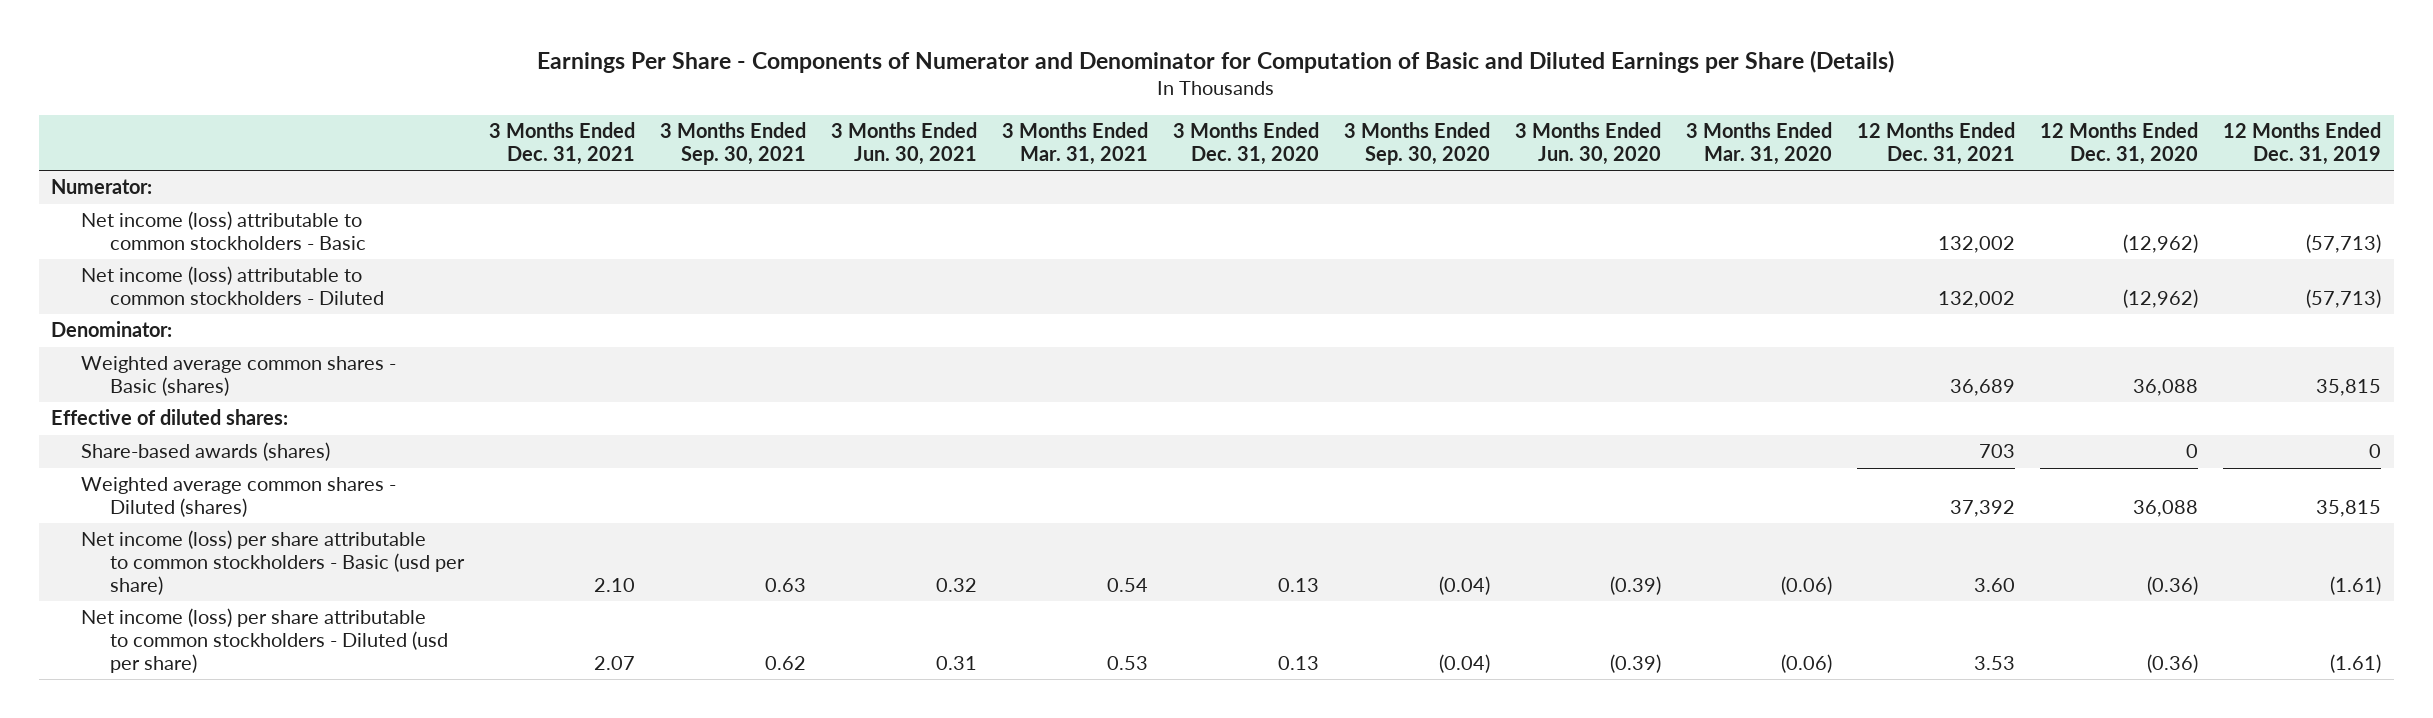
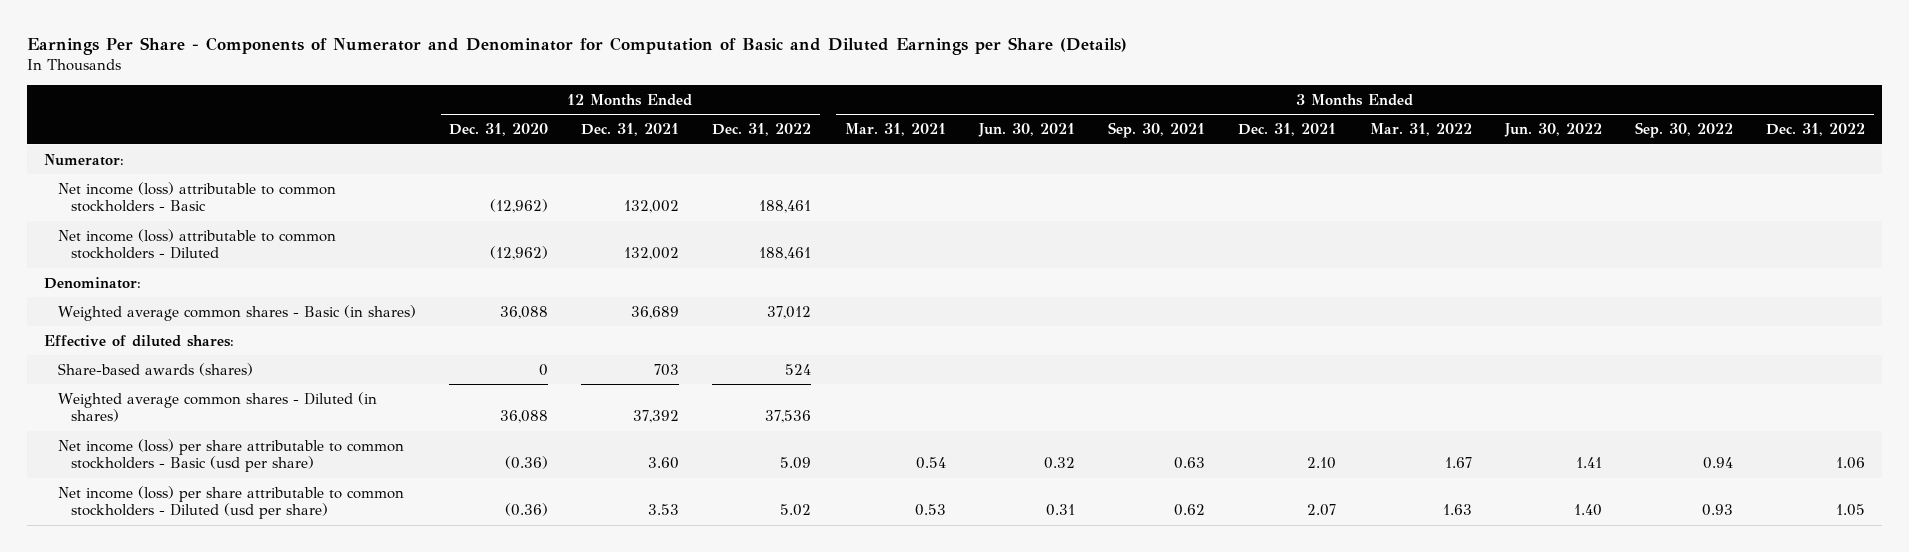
[1173,122,1320,165] 3 Months Ended Dec. 31, 2020 -> none
[1344,122,1491,165] 3 Months Ended Sep. 30, 2020 -> none
[1515,122,1662,165] 3 Months Ended Jun. 30, 2020 -> none
[1686,122,1833,165] 3 Months Ended Mar. 31, 2020 -> none
[2223,122,2382,165] 12 Months Ended Dec. 31, 2019 -> none
none -> [712,123,812,137] Dec. 31, 2022
none -> [1369,123,1472,137] Mar. 31, 2022
none -> [1503,123,1602,138] Jun. 30, 2022
none -> [1635,122,1734,139] Sep. 30, 2022
none -> [1766,123,1866,137] Dec. 31, 2022
[80,356,396,397] Weighted average common shares - Basic (shares) -> [57,304,416,321] Weighted average common shares - Basic (in shares)
[80,477,396,518] Weighted average common shares - Diluted (shares) -> [57,391,377,423] Weighted average common shares - Diluted (in shares)

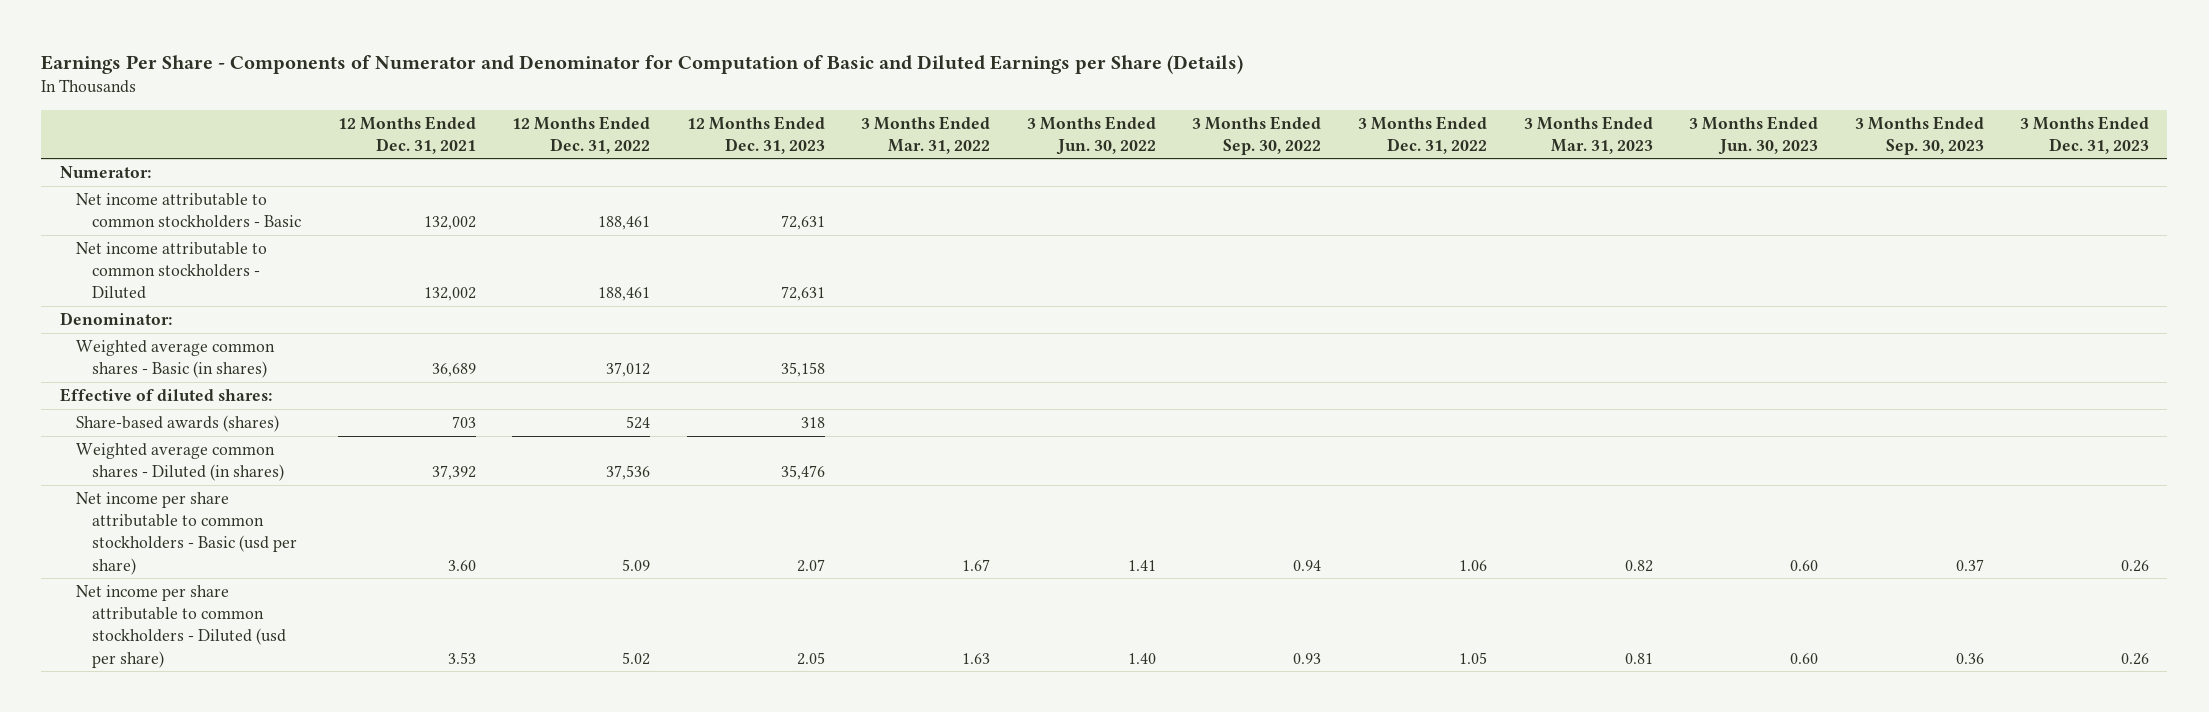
[448,123,548,137] Dec. 31, 2020 -> none
[844,123,946,137] Mar. 31, 2021 -> none
[977,123,1075,138] Jun. 30, 2021 -> none
[1108,122,1206,139] Sep. 30, 2021 -> none
[1238,123,1337,137] Dec. 31, 2021 -> none
none -> [686,115,825,154] 12 Months Ended Dec. 31, 2023
none -> [1523,115,1653,154] 3 Months Ended Mar. 31, 2023
none -> [1689,115,1819,155] 3 Months Ended Jun. 30, 2023
none -> [1854,115,1984,155] 3 Months Ended Sep. 30, 2023
none -> [2020,115,2150,154] 3 Months Ended Dec. 31, 2023
[57,181,336,213] Net income (loss) attributable to common stockholders - Basic -> [75,193,302,229] Net income attributable to common stockholders - Basic
[57,228,336,260] Net income (loss) attributable to common stockholders - Diluted -> [75,242,267,300] Net income attributable to common stockholders - Diluted
[57,438,404,473] Net income (loss) per share attributable to common stockholders - Basic (usd per share) -> [75,492,298,575] Net income per share attributable to common stockholders - Basic (usd per share)
[57,485,404,520] Net income (loss) per share attributable to common stockholders - Diluted (usd per share) -> [75,585,287,668] Net income per share attributable to common stockholders - Diluted (usd per share)

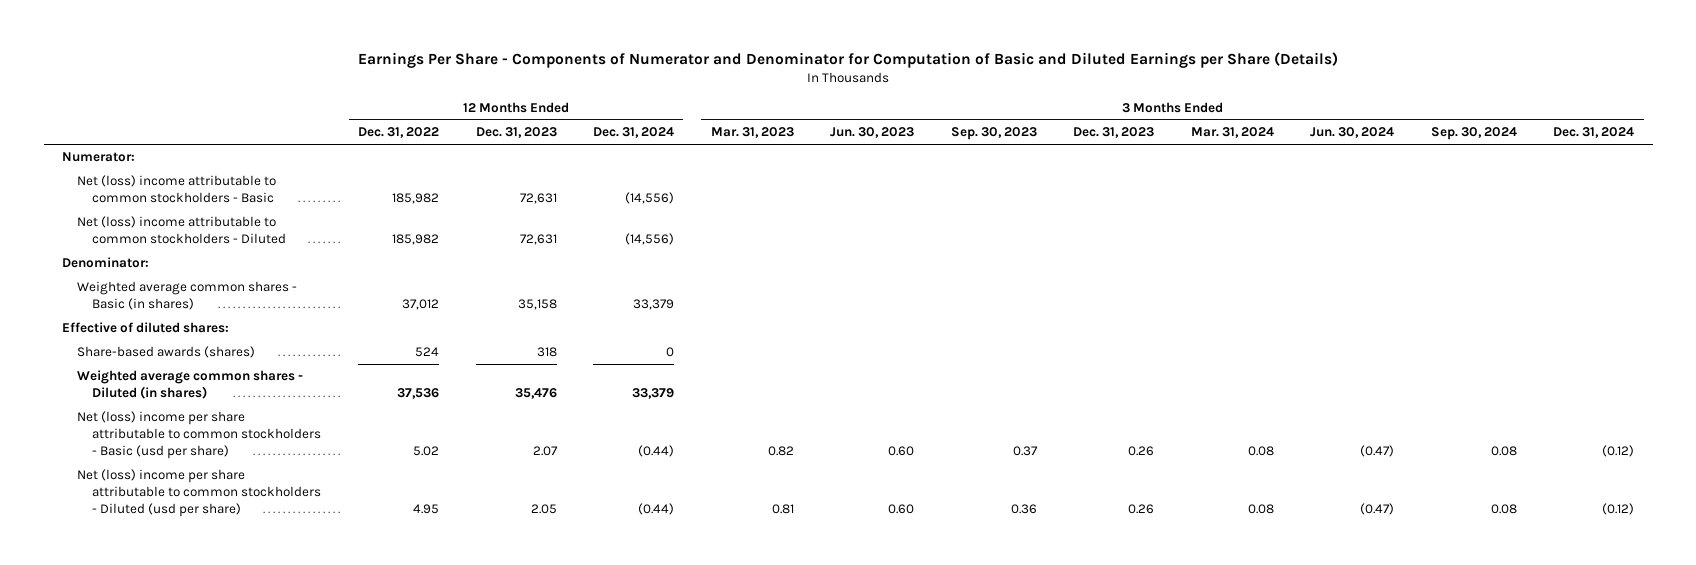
[337,115,476,154] 12 Months Ended Dec. 31, 2021 -> none
[861,115,991,154] 3 Months Ended Mar. 31, 2022 -> none
[1026,115,1156,155] 3 Months Ended Jun. 30, 2022 -> none
[1192,115,1322,155] 3 Months Ended Sep. 30, 2022 -> none
[1357,115,1487,154] 3 Months Ended Dec. 31, 2022 -> none
none -> [593,127,675,139] Dec. 31, 2024
none -> [1190,127,1274,139] Mar. 31, 2024
none -> [1310,127,1395,139] Jun. 30, 2024
none -> [1430,127,1517,141] Sep. 30, 2024
none -> [1553,127,1635,139] Dec. 31, 2024
[75,193,302,229] Net income attributable to common stockholders - Basic -> [77,175,277,204] Net (loss) income attributable to common stockholders - Basic
[598,216,651,231] 188,461 -> [391,193,439,205] 185,982
[75,242,267,300] Net income attributable to common stockholders - Diluted -> [77,216,287,245] Net (loss) income attributable to common stockholders - Diluted
[598,287,651,302] 188,461 -> [391,234,439,246] 185,982
[75,492,298,575] Net income per share attributable to common stockholders - Basic (usd per share) -> [77,411,322,460] Net (loss) income per share attributable to common stockholders - Basic (usd per share)
[622,558,651,571] 5.09 -> [412,446,439,457] 5.02
[75,585,287,668] Net income per share attributable to common stockholders - Diluted (usd per share) -> [77,469,322,518] Net (loss) income per share attributable to common stockholders - Diluted (usd per share)
[622,651,651,665] 5.02 -> [412,504,439,515] 4.95

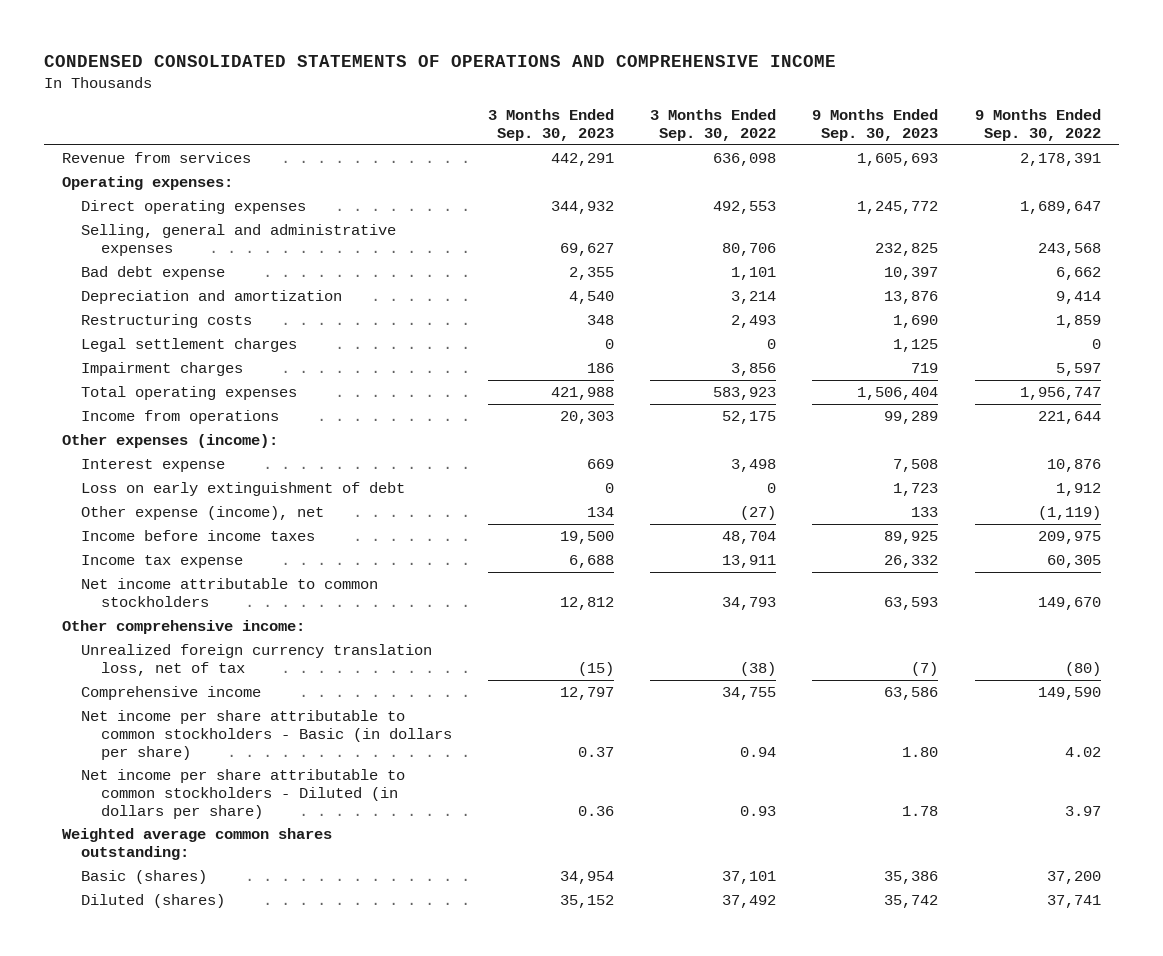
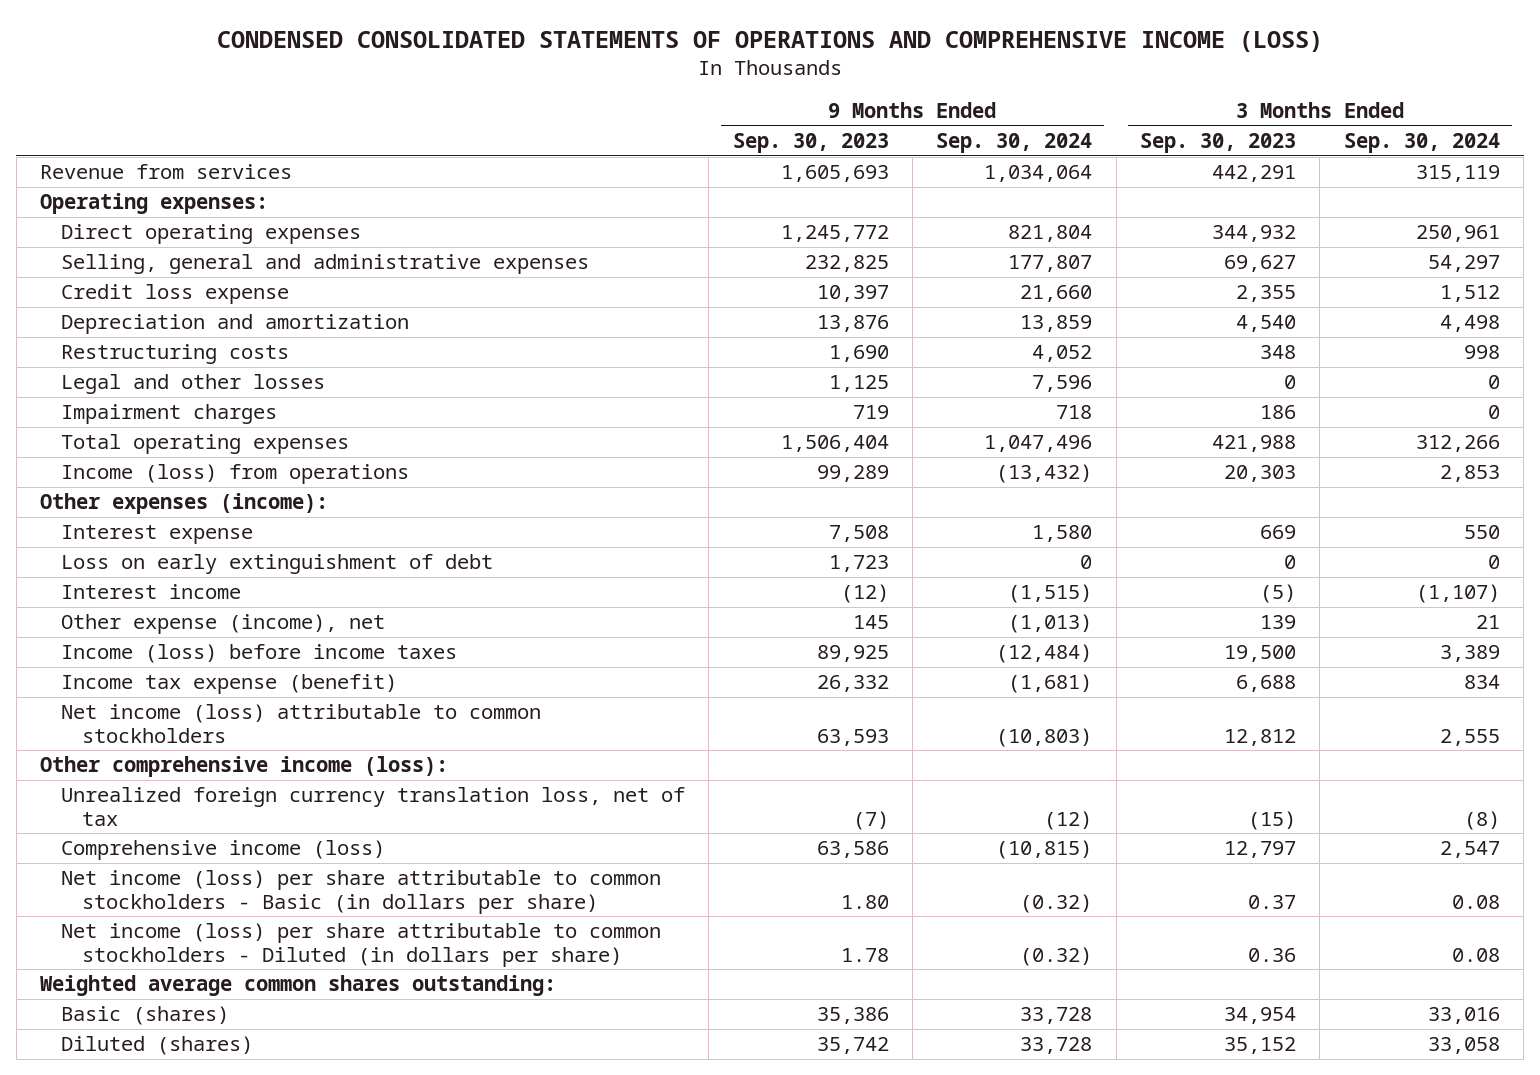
[43,55,836,68] CONDENSED CONSOLIDATED STATEMENTS OF OPERATIONS AND COMPREHENSIVE INCOME -> [216,30,1323,52] CONDENSED CONSOLIDATED STATEMENTS OF OPERATIONS AND COMPREHENSIVE INCOME (LOSS)
[650,109,777,142] 3 Months Ended Sep. 30, 2022 -> none
[974,109,1101,142] 9 Months Ended Sep. 30, 2022 -> none
none -> [936,133,1093,154] Sep. 30, 2024
none -> [1343,133,1500,154] Sep. 30, 2024
[81,265,226,280] Bad debt expense -> [60,284,289,305] Credit loss expense
[81,337,298,352] Legal settlement charges -> [60,374,325,395] Legal and other losses
[81,409,280,424] Income from operations -> [60,464,409,485] Income (loss) from operations
none -> [60,584,241,600] Interest income
[586,506,614,517] 134 -> [1260,615,1297,630] 139
[911,506,939,517] 133 -> [852,615,889,630] 145
[81,529,316,541] Income before income taxes -> [60,644,457,664] Income (loss) before income taxes
[81,554,244,568] Income tax expense -> [60,674,397,695] Income tax expense (benefit)
[81,577,379,607] Net income attributable to common stockholders -> [60,704,541,743] Net income (loss) attributable to common stockholders
[61,619,305,634] Other comprehensive income: -> [40,756,449,778] Other comprehensive income (loss):
[81,685,262,700] Comprehensive income -> [60,840,385,861] Comprehensive income (loss)
[81,709,452,760] Net income per share attributable to common stockholders - Basic (in dollars per share) -> [60,870,661,914] Net income (loss) per share attributable to common stockholders - Basic (in dollars per share)
[81,768,406,819] Net income per share attributable to common stockholders - Diluted (in dollars per share) -> [60,923,661,967] Net income (loss) per share attributable to common stockholders - Diluted (in dollars per share)

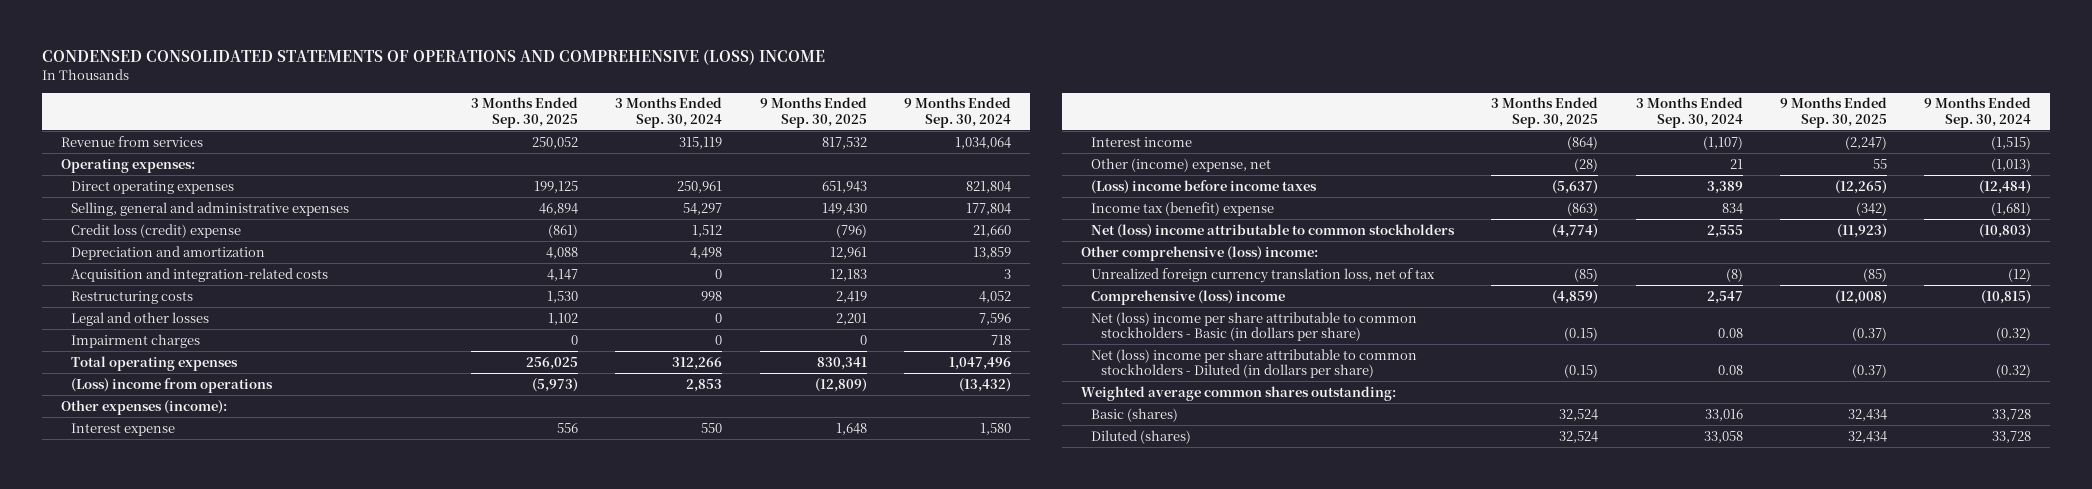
[216,30,1323,52] CONDENSED CONSOLIDATED STATEMENTS OF OPERATIONS AND COMPREHENSIVE INCOME (LOSS) -> [41,49,825,66] CONDENSED CONSOLIDATED STATEMENTS OF OPERATIONS AND COMPREHENSIVE (LOSS) INCOME
[732,133,889,154] Sep. 30, 2023 -> none
[1140,133,1297,154] Sep. 30, 2023 -> none
none -> [470,97,578,128] 3 Months Ended Sep. 30, 2025
none -> [759,97,867,128] 9 Months Ended Sep. 30, 2025
[1008,255,1093,273] 177,807 -> [966,202,1012,215] 177,804
[60,284,289,305] Credit loss expense -> [70,223,241,238] Credit loss (credit) expense
none -> [70,267,328,282] Acquisition and integration-related costs
[60,464,409,485] Income (loss) from operations -> [70,377,273,393] (Loss) income from operations
[60,554,493,575] Loss on early extinguishment of debt -> none
[60,614,385,635] Other expense (income), net -> [1090,157,1271,172] Other (income) expense, net
[60,644,457,664] Income (loss) before income taxes -> [1090,179,1317,194] (Loss) income before income taxes
[60,674,397,695] Income tax expense (benefit) -> [1090,201,1274,216] Income tax (benefit) expense
[60,704,541,743] Net income (loss) attributable to common stockholders -> [1090,223,1455,238] Net (loss) income attributable to common stockholders
[40,756,449,778] Other comprehensive income (loss): -> [1080,245,1318,261] Other comprehensive (loss) income:
[60,840,385,861] Comprehensive income (loss) -> [1090,289,1285,305] Comprehensive (loss) income
[60,870,661,914] Net income (loss) per share attributable to common stockholders - Basic (in dollars per share) -> [1090,311,1417,341] Net (loss) income per share attributable to common stockholders - Basic (in dollars per share)
[60,923,661,967] Net income (loss) per share attributable to common stockholders - Diluted (in dollars per share) -> [1090,348,1417,378] Net (loss) income per share attributable to common stockholders - Diluted (in dollars per share)

